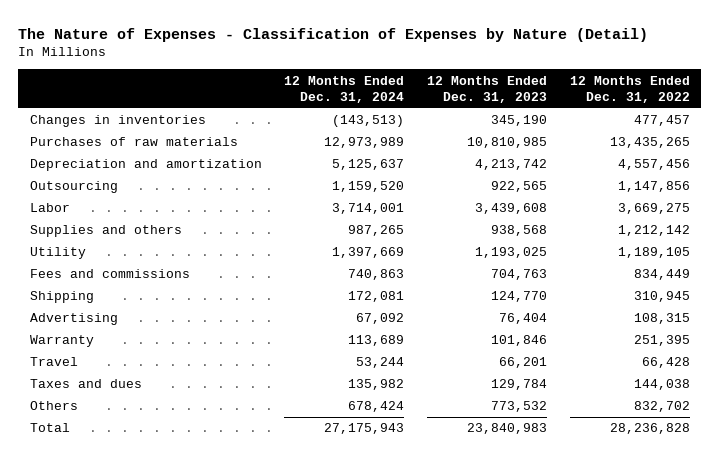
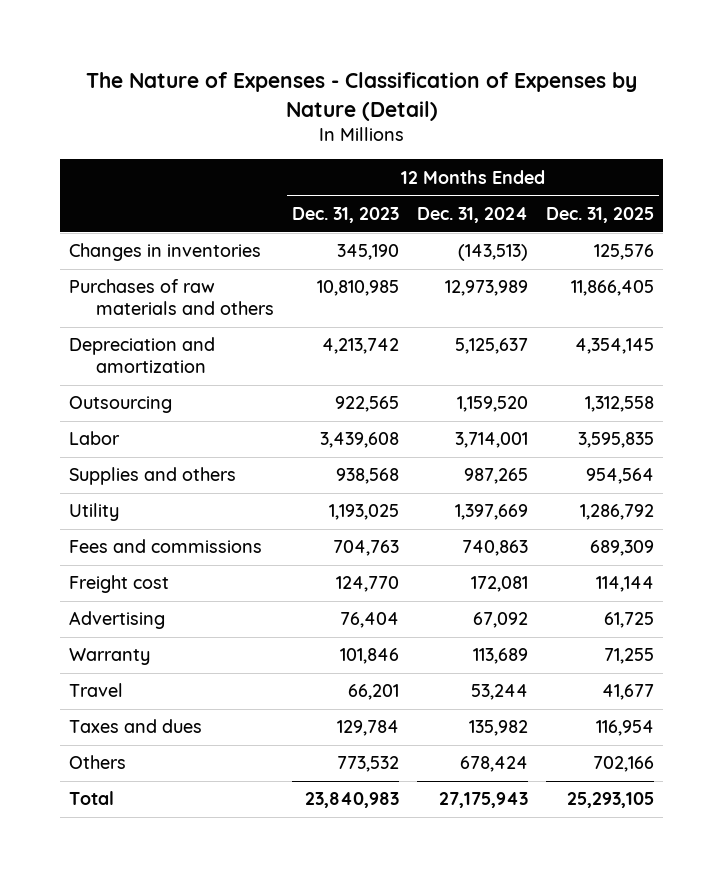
[569,75,690,104] 12 Months Ended Dec. 31, 2022 -> none
none -> [546,206,655,223] Dec. 31, 2025
[29,137,238,147] Purchases of raw materials -> [69,279,274,316] Purchases of raw materials and others
[29,291,94,304] Shipping -> [69,575,170,594] Freight cost

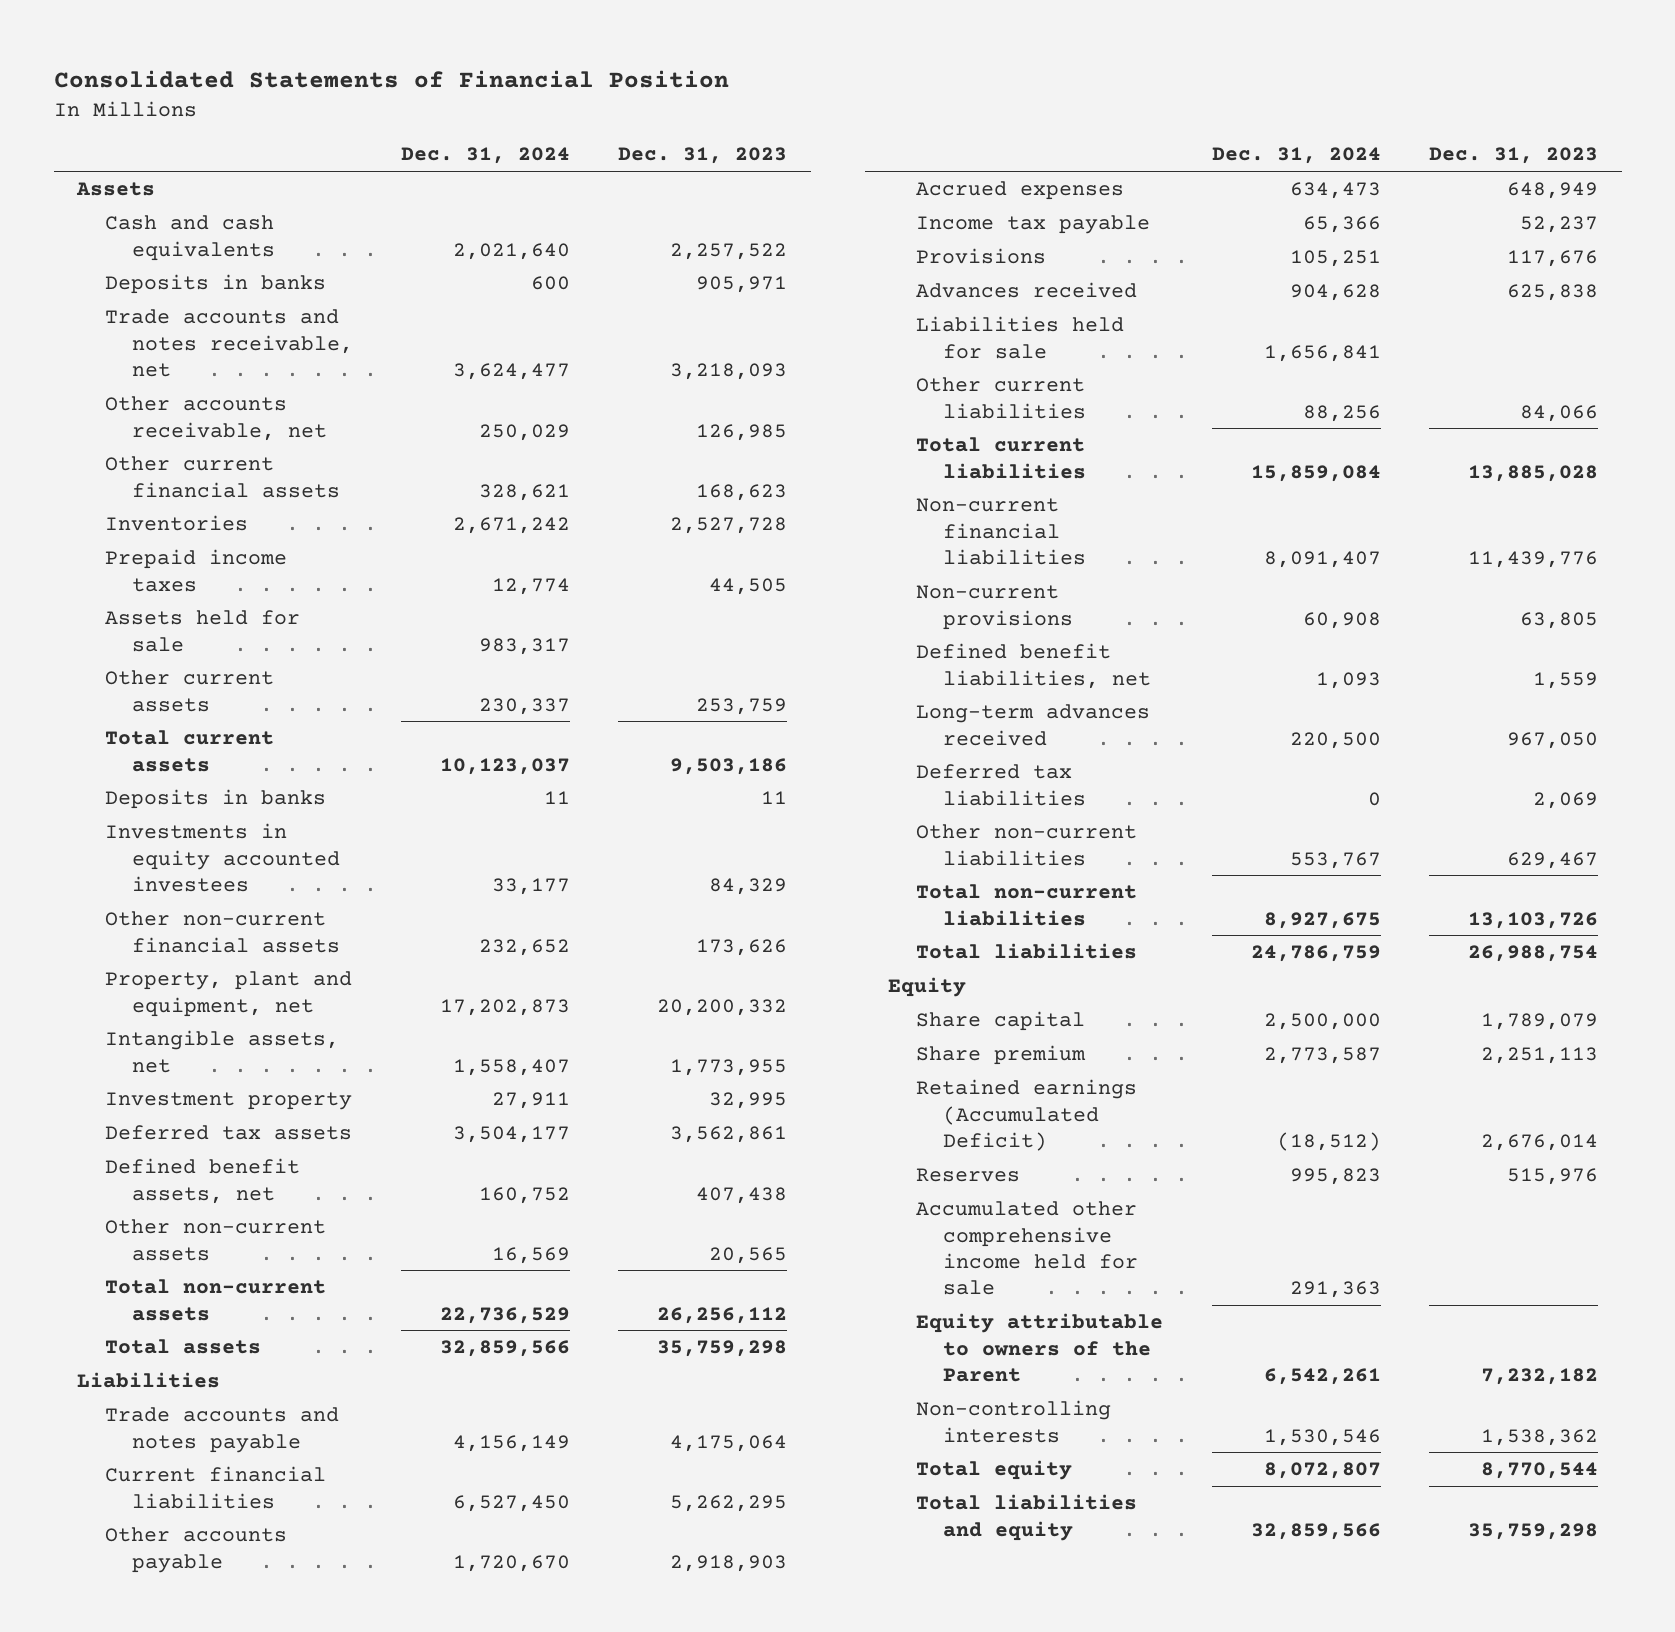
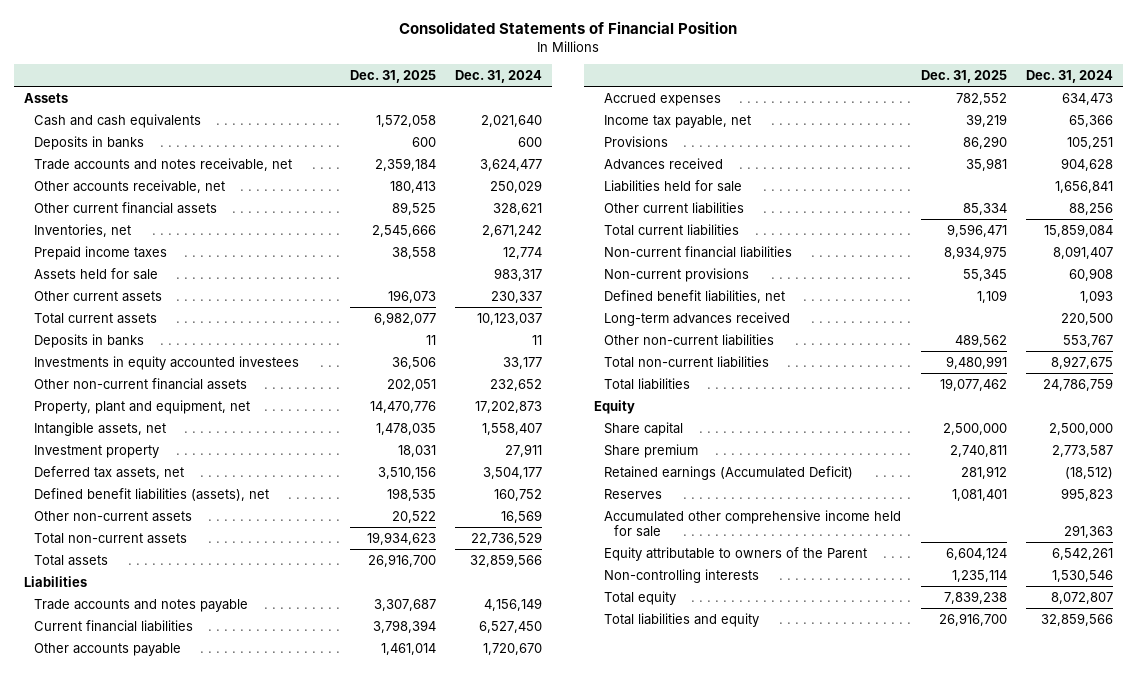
[617,147,787,165] Dec. 31, 2023 -> none
none -> [350,70,437,84] Dec. 31, 2025
[104,515,248,532] Inventories -> [33,223,131,237] Inventories, net
[104,1125,352,1141] Deferred tax assets -> [33,465,184,479] Deferred tax assets, net
[104,1158,300,1204] Defined benefit assets, net -> [33,487,269,501] Defined benefit liabilities (assets), net
[915,215,1150,235] Income tax payable -> [604,114,752,128] Income tax payable, net
[915,764,1087,806] Deferred tax liabilities -> none

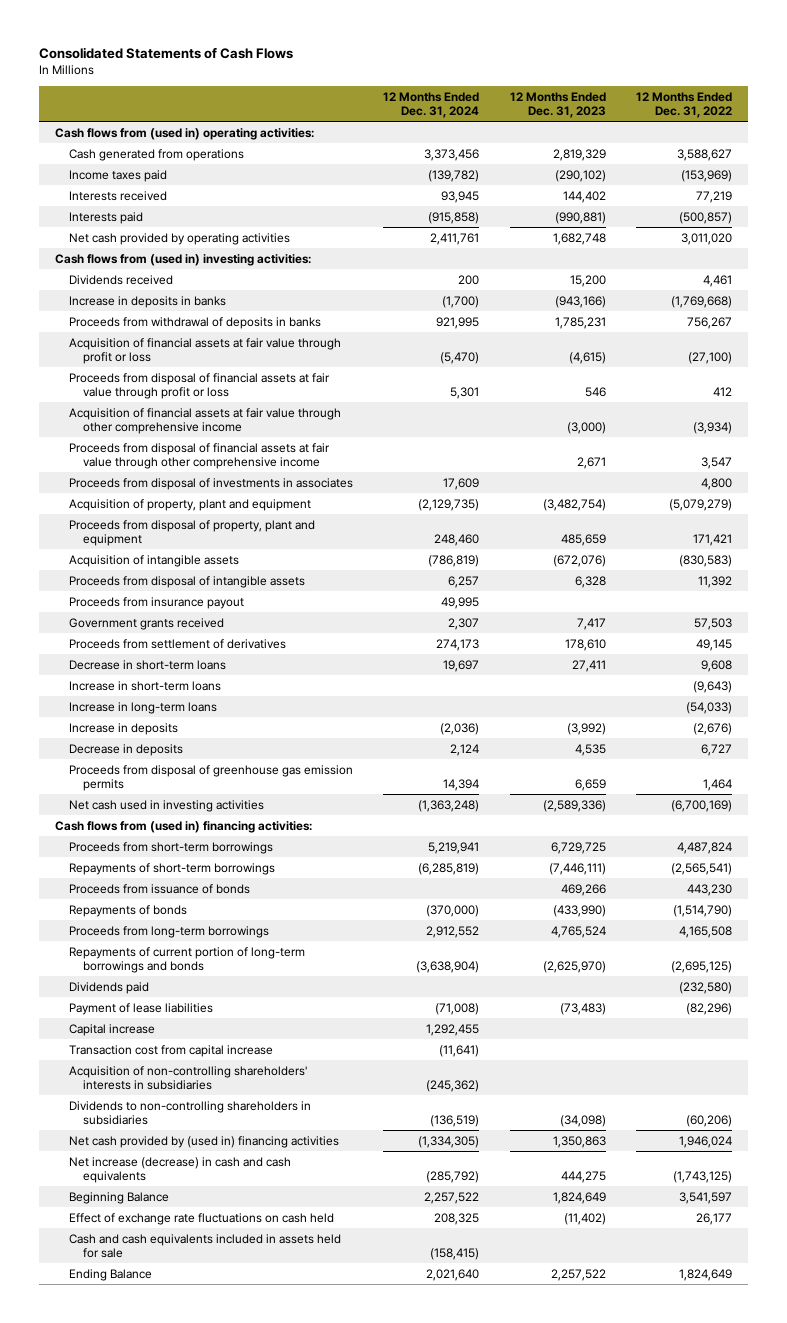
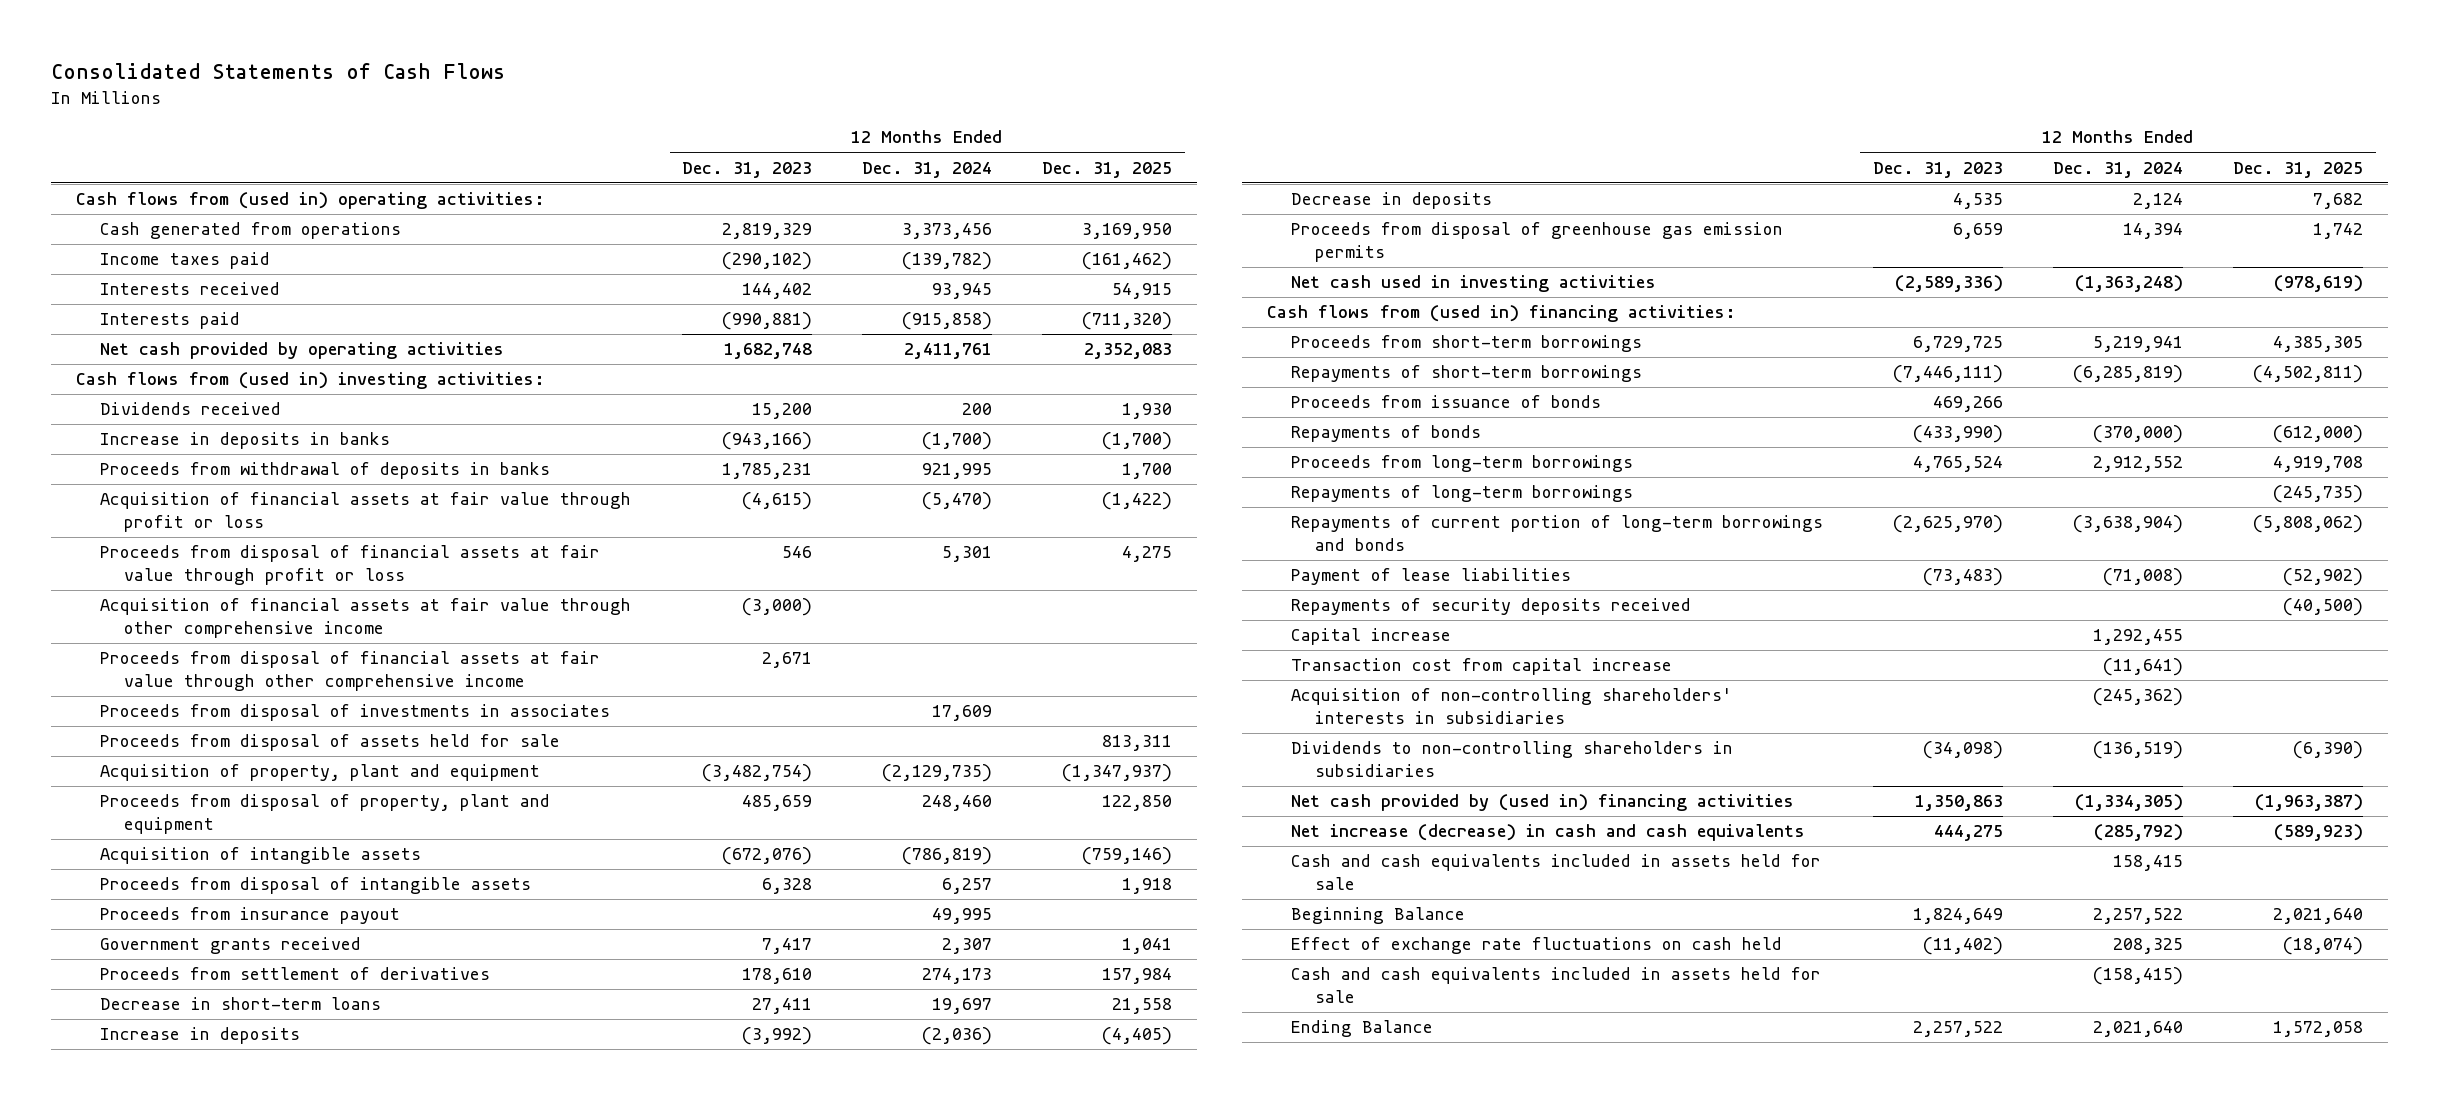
[636,91,733,118] 12 Months Ended Dec. 31, 2022 -> none
none -> [1042,161,1173,178] Dec. 31, 2025
none -> [100,734,561,752] Proceeds from disposal of assets held for sale
[68,680,221,691] Increase in short-term loans -> none
[68,701,217,714] Increase in long-term loans -> none
none -> [1290,485,1633,503] Repayments of long-term borrowings
[68,981,149,994] Dividends paid -> none
none -> [1290,598,1691,616] Repayments of security deposits received
none -> [1290,854,1821,891] Cash and cash equivalents included in assets held for sale

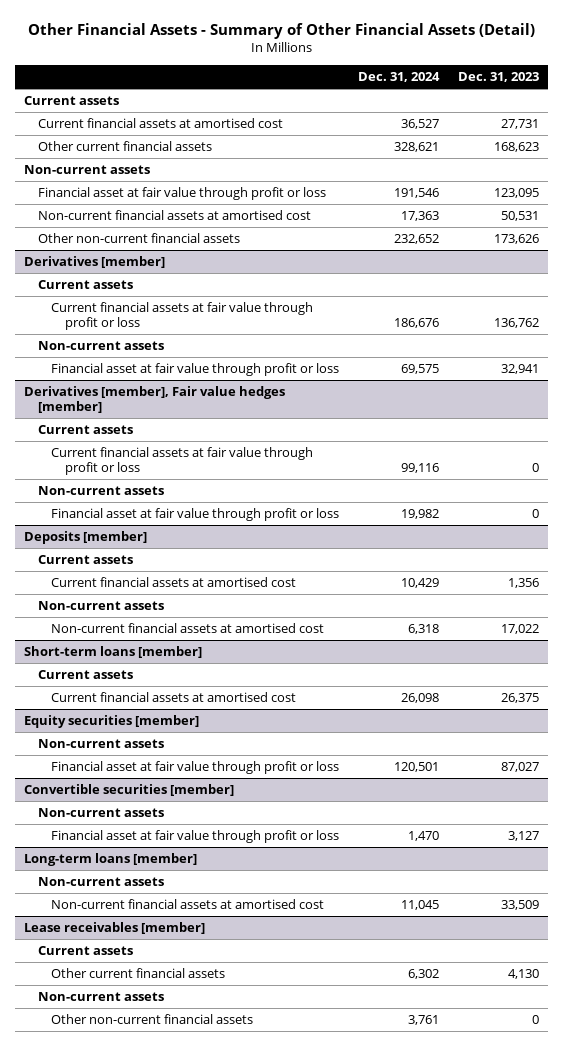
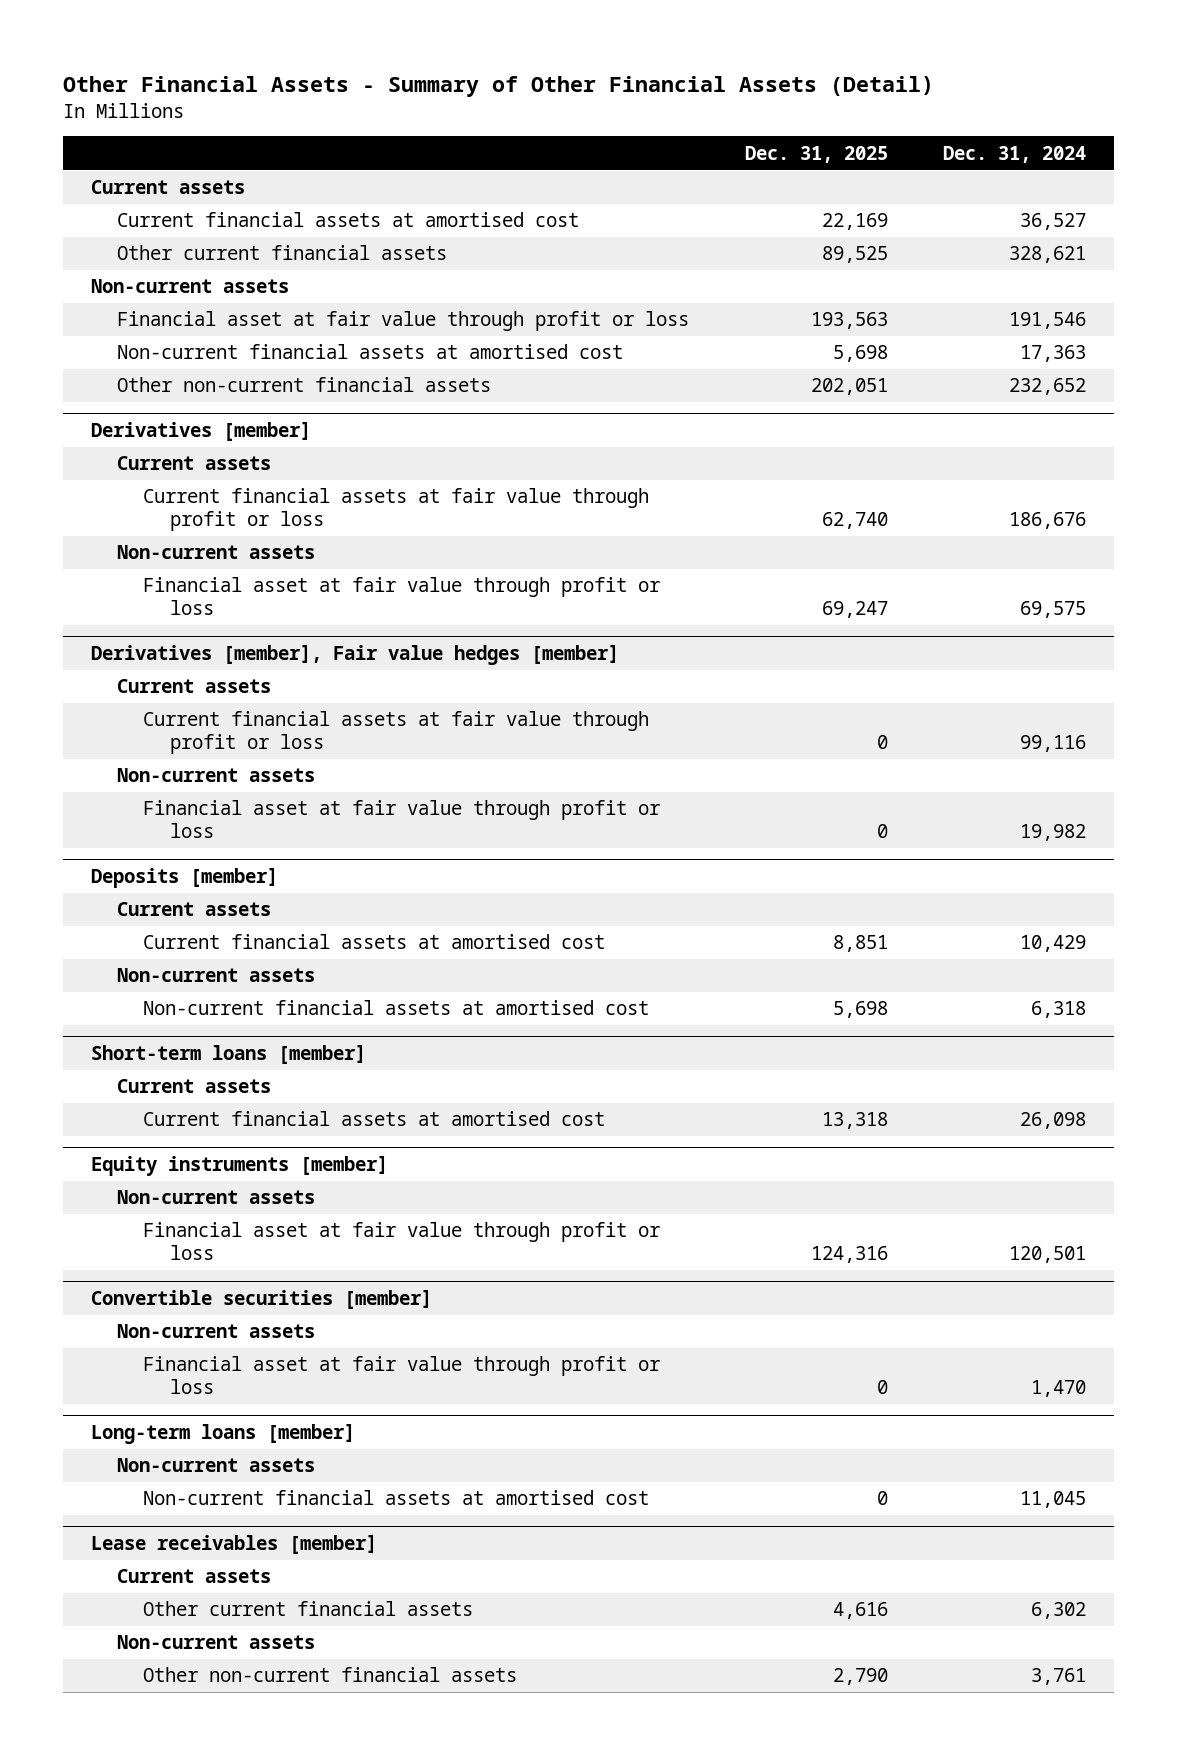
[457,72,539,83] Dec. 31, 2023 -> none
none -> [744,145,888,163] Dec. 31, 2025
[24,715,200,729] Equity securities [member] -> [90,1155,388,1176] Equity instruments [member]

